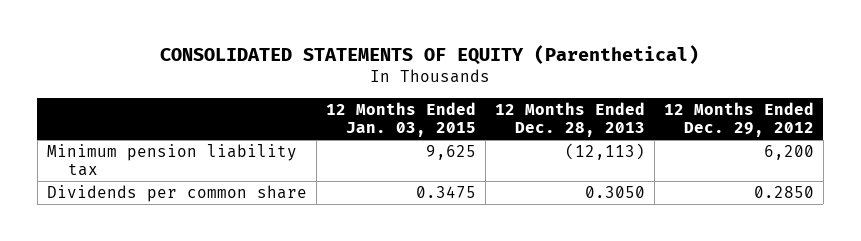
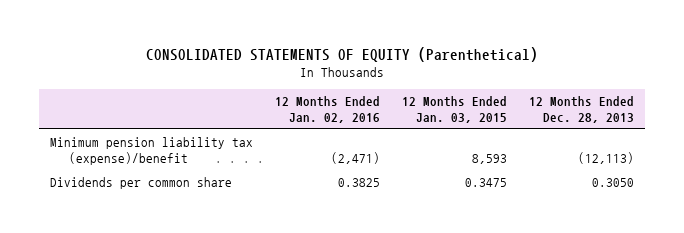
[663,102,814,138] 12 Months Ended Dec. 29, 2012 -> none
none -> [274,95,380,123] 12 Months Ended Jan. 02, 2016
[46,143,297,177] Minimum pension liability tax -> [50,137,254,166] Minimum pension liability tax (expense)/benefit
[425,144,476,160] 9,625 -> [471,154,507,165] 8,593

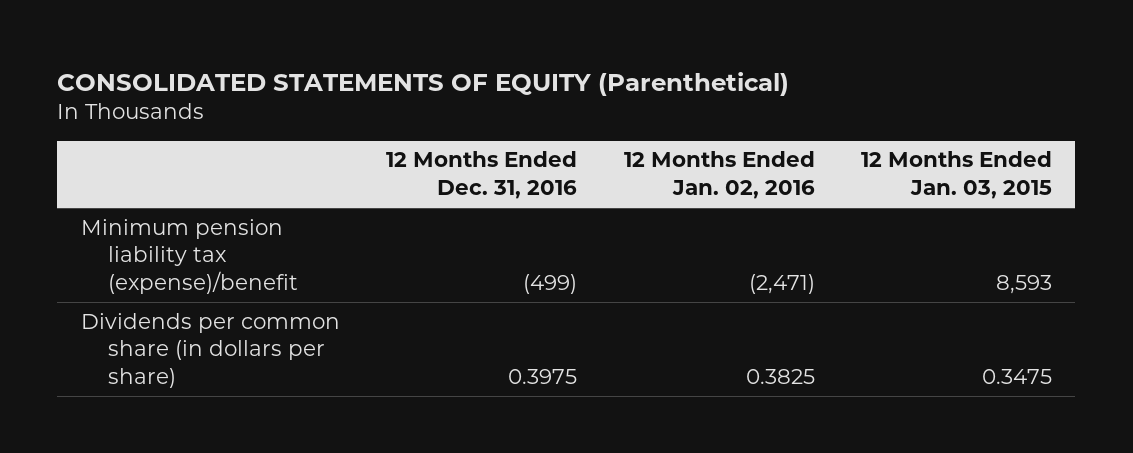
[528,95,634,123] 12 Months Ended Dec. 28, 2013 -> none
none -> [386,151,578,200] 12 Months Ended Dec. 31, 2016
[50,177,233,190] Dividends per common share -> [80,312,340,389] Dividends per common share (in dollars per share)

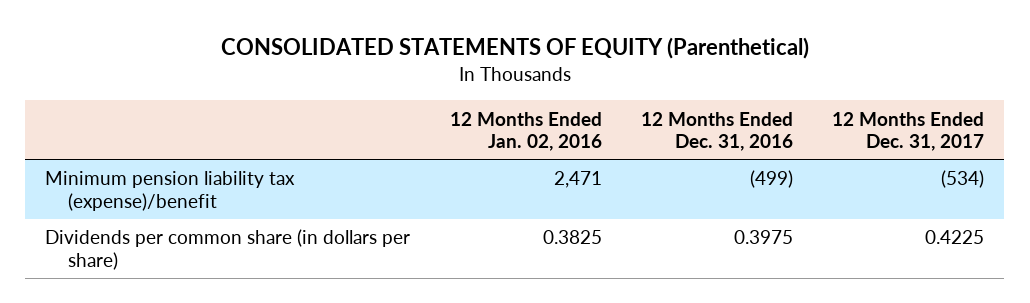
[861,151,1053,200] 12 Months Ended Jan. 03, 2015 -> none
none -> [832,111,985,151] 12 Months Ended Dec. 31, 2017
[748,274,815,295] (2,471) -> [553,171,602,189] 2,471

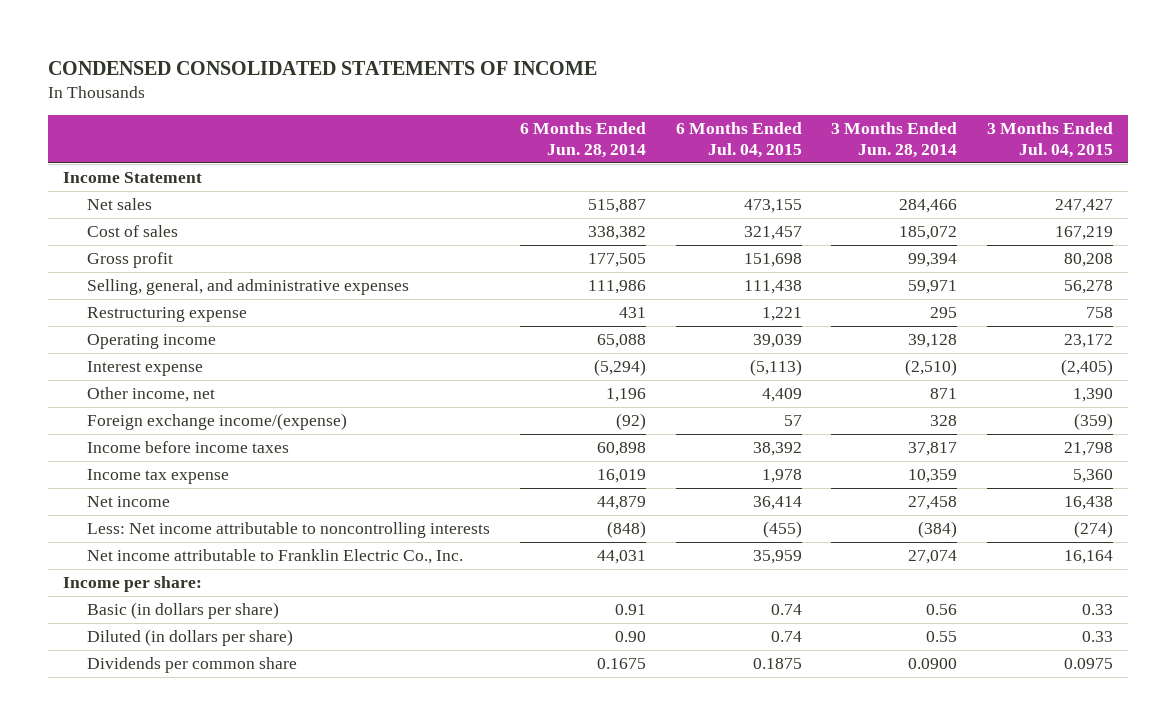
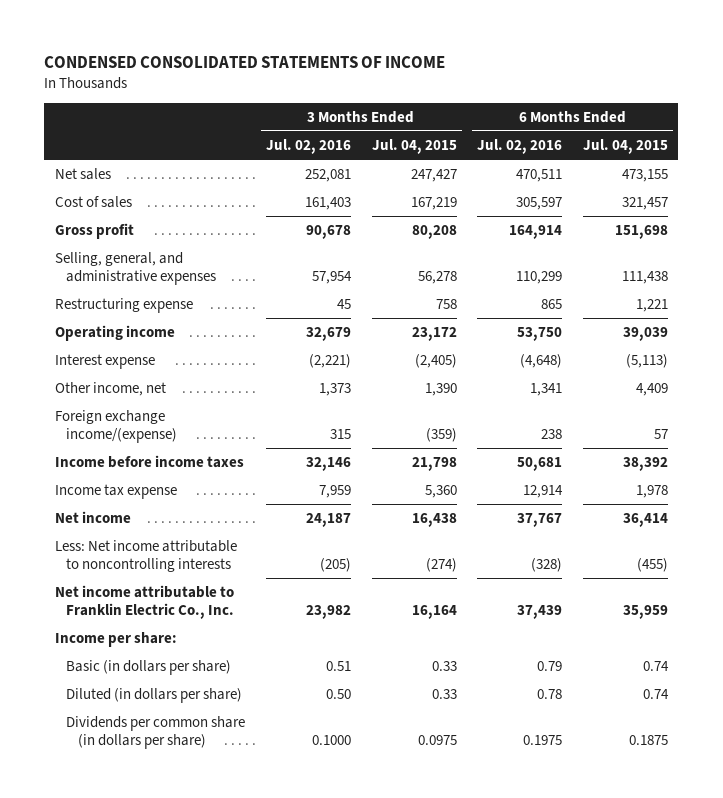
[519,122,646,158] 6 Months Ended Jun. 28, 2014 -> none
[831,122,958,158] 3 Months Ended Jun. 28, 2014 -> none
none -> [266,138,352,154] Jul. 02, 2016
none -> [477,138,563,154] Jul. 02, 2016
[63,171,203,183] Income Statement -> none
[86,656,297,673] Dividends per common share -> [66,716,246,750] Dividends per common share (in dollars per share)

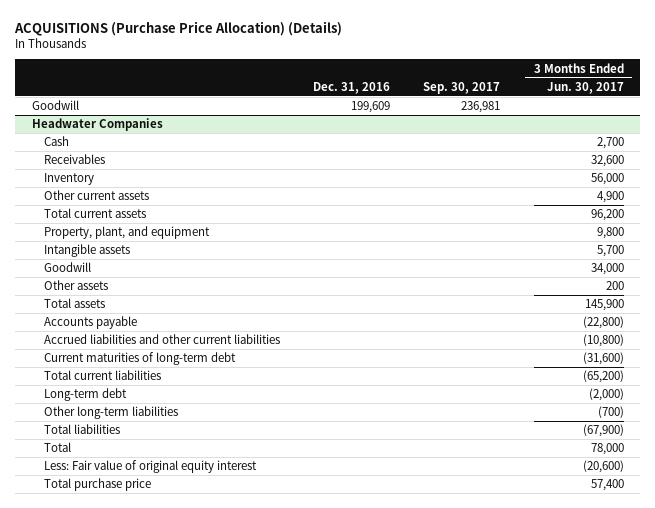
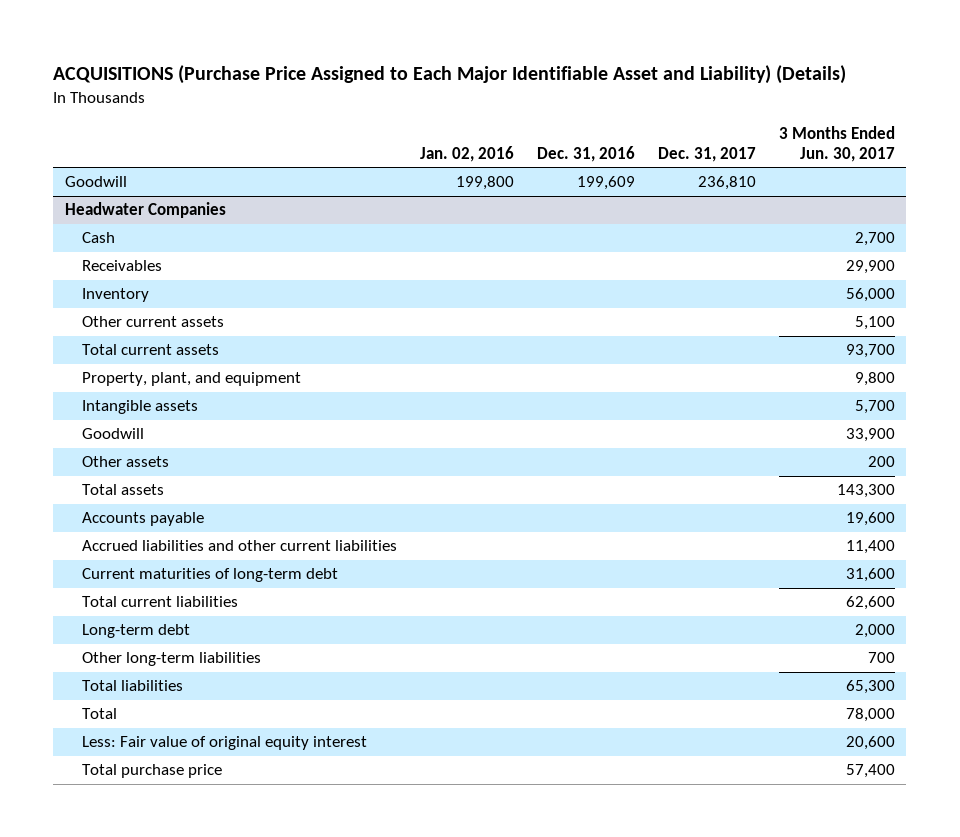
[13,20,342,36] ACQUISITIONS (Purchase Price Allocation) (Details) -> [53,64,847,84] ACQUISITIONS (Purchase Price Assigned to Each Major Identifiable Asset and Liability) (Details)
[423,81,501,94] Sep. 30, 2017 -> none
none -> [420,146,515,163] Jan. 02, 2016
none -> [657,147,756,163] Dec. 31, 2017
[590,155,624,168] 32,600 -> [845,260,895,275] 29,900
[596,191,624,204] 4,900 -> [854,316,895,331] 5,100
[590,209,624,222] 96,200 -> [845,344,895,359] 93,700
[590,263,624,276] 34,000 -> [845,428,895,443] 33,900
[584,299,624,312] 145,900 -> [836,484,895,499] 143,300
[582,316,624,330] (22,800) -> [845,512,895,527] 19,600
[582,334,624,348] (10,800) -> [845,540,895,555] 11,400
[582,352,624,366] (31,600) -> [845,568,895,583] 31,600
[582,370,624,384] (65,200) -> [845,596,895,611] 62,600
[588,388,624,402] (2,000) -> [854,624,895,639] 2,000
[597,406,624,419] (700) -> [867,652,895,664] 700
[582,424,624,438] (67,900) -> [845,680,895,695] 65,300
[582,460,624,474] (20,600) -> [845,736,895,751] 20,600

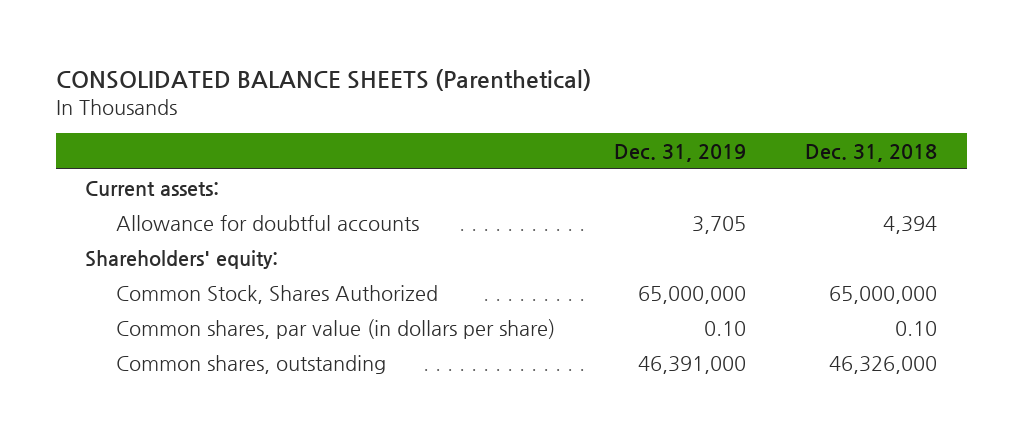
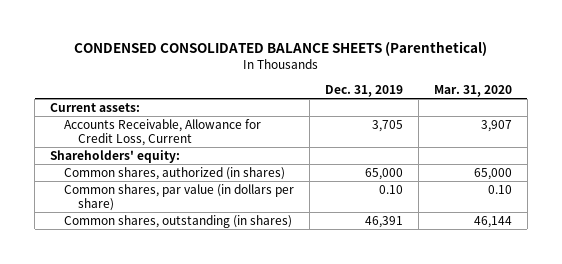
[55,68,591,91] CONSOLIDATED BALANCE SHEETS (Parenthetical) -> [74,41,488,57] CONDENSED CONSOLIDATED BALANCE SHEETS (Parenthetical)
[805,144,938,163] Dec. 31, 2018 -> none
none -> [433,84,512,97] Mar. 31, 2020
[116,214,420,231] Allowance for doubtful accounts -> [63,118,261,146] Accounts Receivable, Allowance for Credit Loss, Current
[116,284,439,304] Common Stock, Shares Authorized -> [63,166,285,180] Common shares, authorized (in shares)
[638,285,747,304] 65,000,000 -> [364,167,403,180] 65,000
[116,354,387,374] Common shares, outstanding -> [63,214,292,228] Common shares, outstanding (in shares)
[638,355,747,374] 46,391,000 -> [364,215,403,228] 46,391

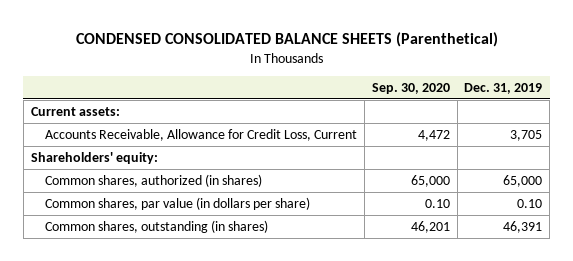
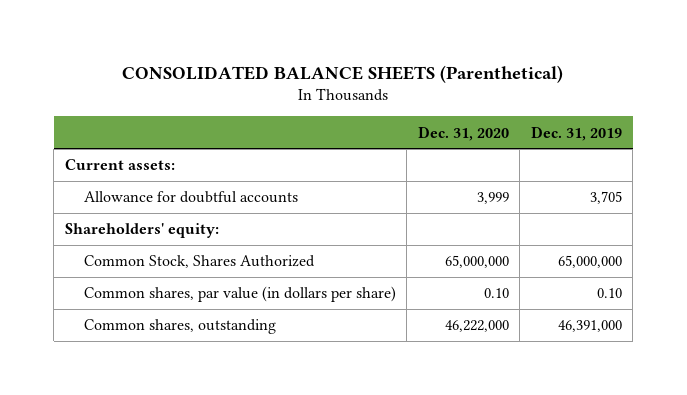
[75,32,498,48] CONDENSED CONSOLIDATED BALANCE SHEETS (Parenthetical) -> [122,64,564,83] CONSOLIDATED BALANCE SHEETS (Parenthetical)
[371,82,450,94] Sep. 30, 2020 -> none
none -> [417,125,509,141] Dec. 31, 2020
[45,128,358,141] Accounts Receivable, Allowance for Credit Loss, Current -> [83,191,298,204] Allowance for doubtful accounts
[45,173,263,187] Common shares, authorized (in shares) -> [83,255,315,269] Common Stock, Shares Authorized
[503,174,543,187] 65,000 -> [557,255,622,269] 65,000,000
[45,219,269,233] Common shares, outstanding (in shares) -> [83,319,276,335] Common shares, outstanding
[503,220,543,233] 46,391 -> [557,320,622,333] 46,391,000

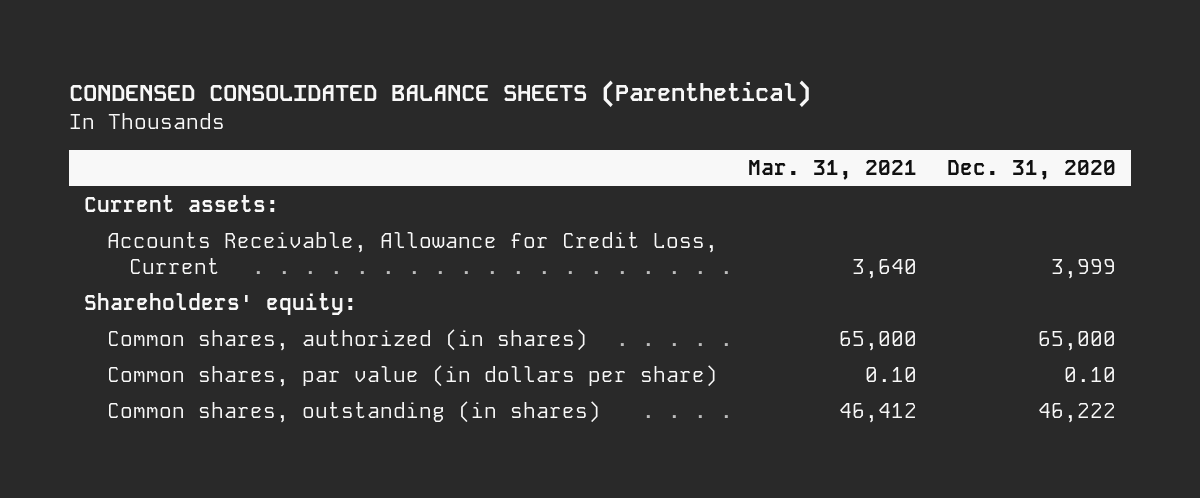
[122,64,564,83] CONSOLIDATED BALANCE SHEETS (Parenthetical) -> [69,80,812,109] CONDENSED CONSOLIDATED BALANCE SHEETS (Parenthetical)
[530,125,622,141] Dec. 31, 2019 -> none
none -> [747,159,917,180] Mar. 31, 2021
[83,191,298,204] Allowance for doubtful accounts -> [106,232,718,275] Accounts Receivable, Allowance for Credit Loss, Current
[83,255,315,269] Common Stock, Shares Authorized -> [106,329,588,352] Common shares, authorized (in shares)
[444,255,509,269] 65,000,000 -> [1037,331,1116,352] 65,000
[83,319,276,335] Common shares, outstanding -> [106,401,601,424] Common shares, outstanding (in shares)
[444,320,509,333] 46,222,000 -> [1037,403,1116,424] 46,222

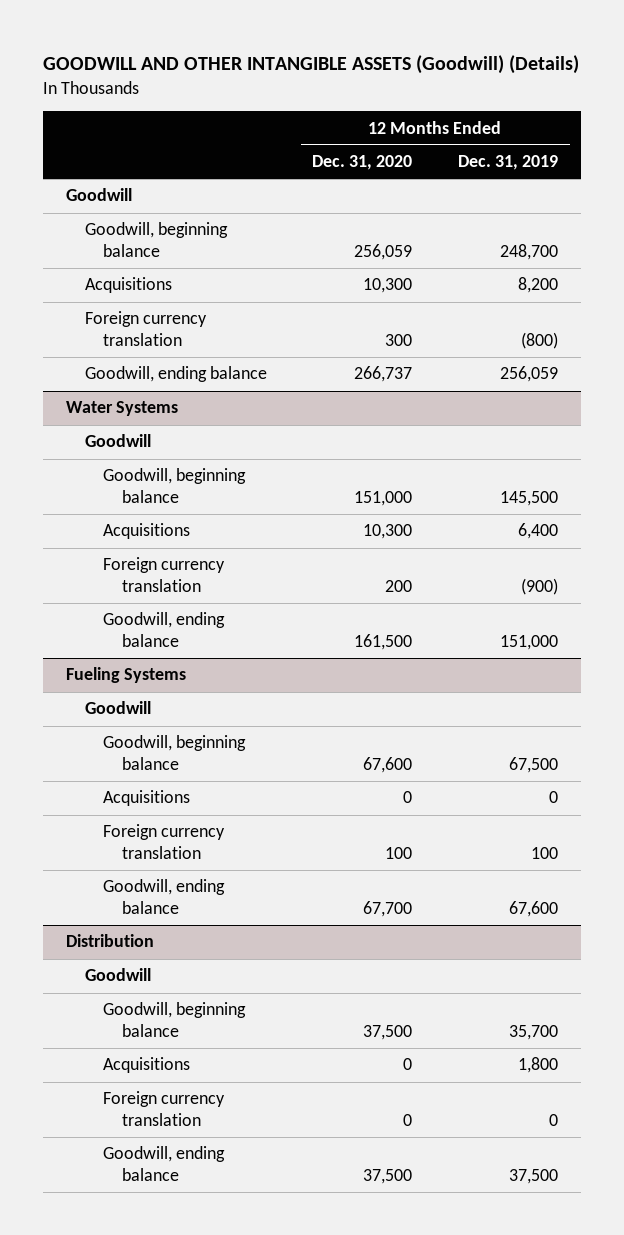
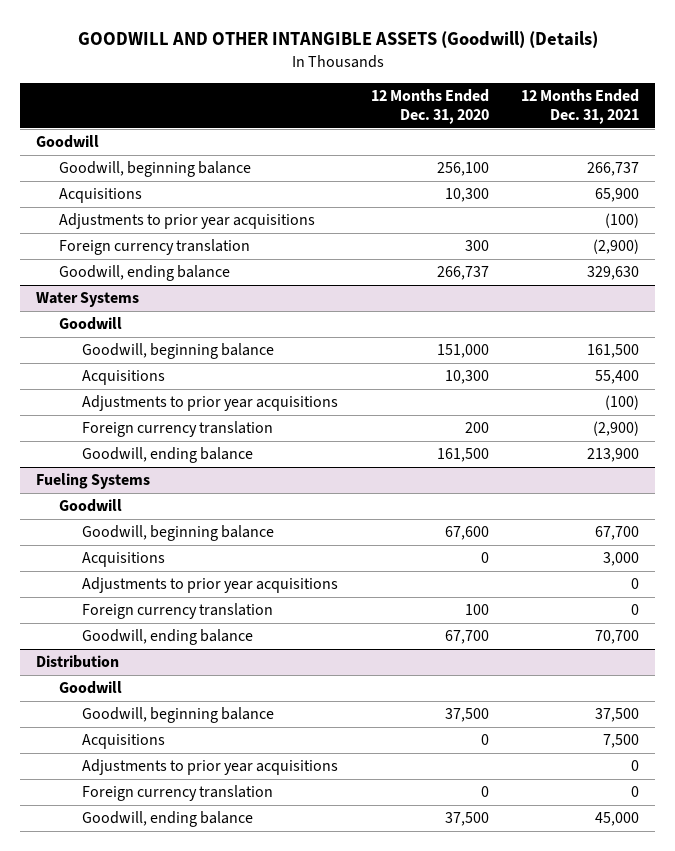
[458,155,559,171] Dec. 31, 2019 -> none
none -> [521,88,640,125] 12 Months Ended Dec. 31, 2021
[354,243,413,260] 256,059 -> [436,162,489,177] 256,100
none -> [59,213,316,230] Adjustments to prior year acquisitions
none -> [81,395,338,412] Adjustments to prior year acquisitions
none -> [81,577,338,594] Adjustments to prior year acquisitions
none -> [81,759,338,776] Adjustments to prior year acquisitions

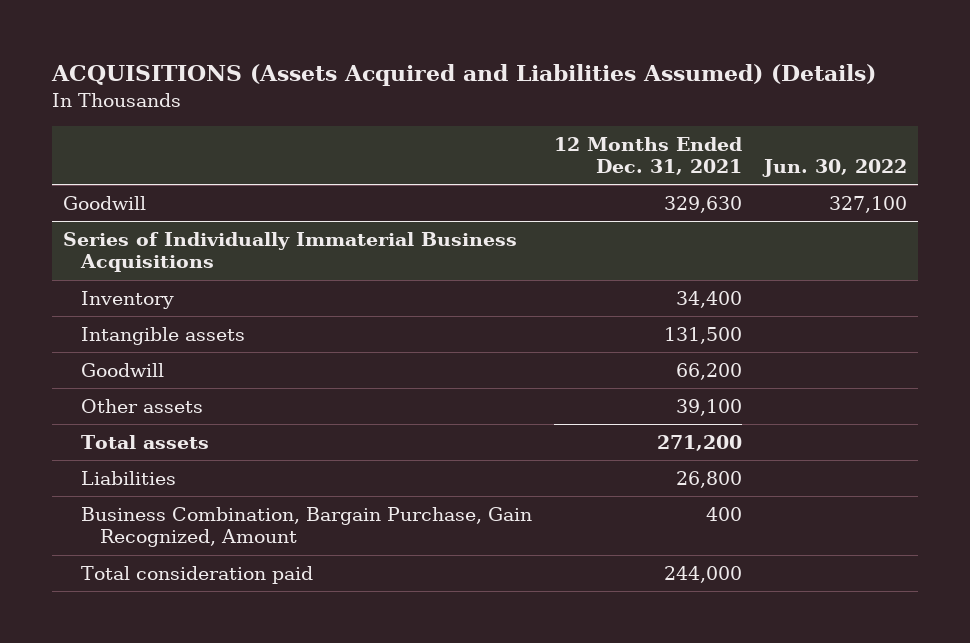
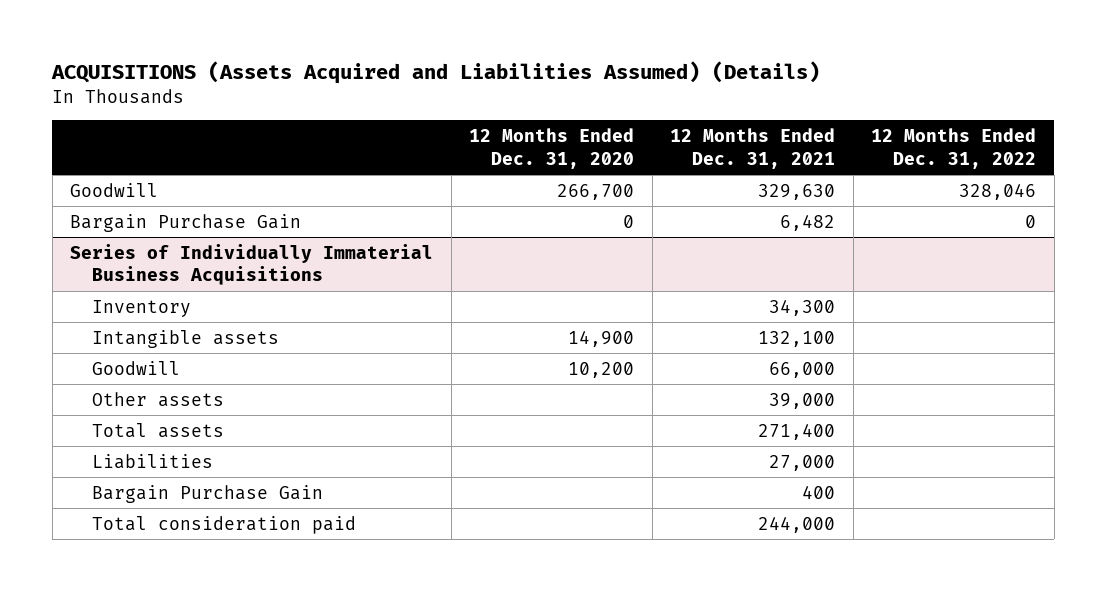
[761,159,907,178] Jun. 30, 2022 -> none
none -> [469,128,635,169] 12 Months Ended Dec. 31, 2020
none -> [871,128,1037,169] 12 Months Ended Dec. 31, 2022
none -> [70,213,302,232] Bargain Purchase Gain
[676,290,743,308] 34,400 -> [769,298,836,316] 34,300
[664,326,743,344] 131,500 -> [758,330,836,347] 132,100
[676,362,743,380] 66,200 -> [769,361,836,378] 66,000
[676,398,743,416] 39,100 -> [769,392,836,409] 39,000
[657,434,743,451] 271,200 -> [758,422,836,440] 271,400
[676,470,743,488] 26,800 -> [769,454,836,471] 27,000
[81,506,533,548] Business Combination, Bargain Purchase, Gain Recognized, Amount -> [92,484,324,503] Bargain Purchase Gain

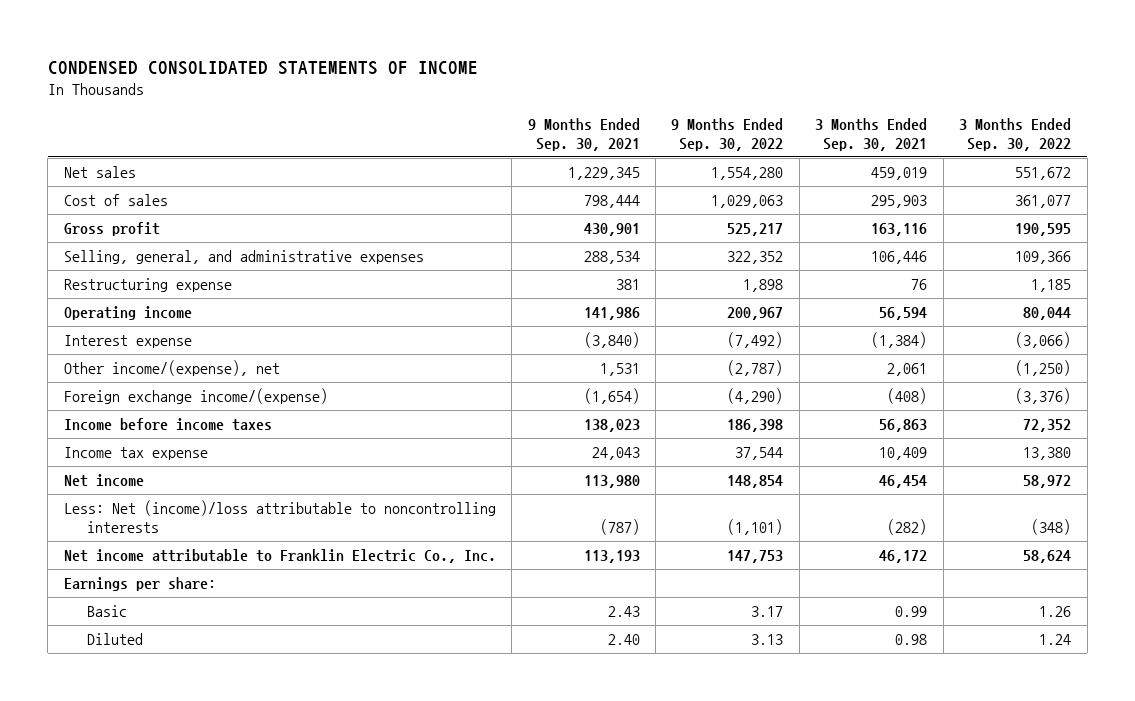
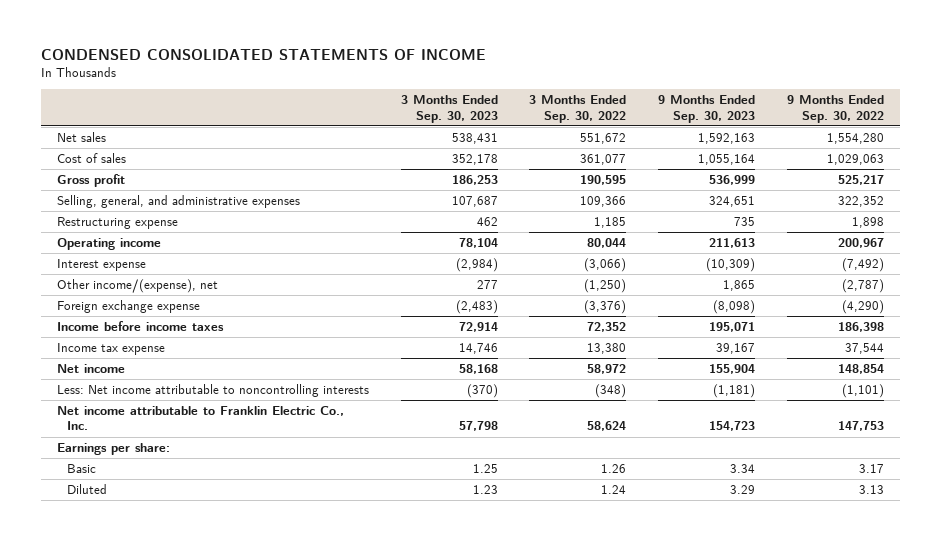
[527,118,640,152] 9 Months Ended Sep. 30, 2021 -> none
[815,118,928,152] 3 Months Ended Sep. 30, 2021 -> none
none -> [400,95,498,123] 3 Months Ended Sep. 30, 2023
none -> [658,95,756,123] 9 Months Ended Sep. 30, 2023
[63,387,328,404] Foreign exchange income/(expense) -> [56,300,200,314] Foreign exchange expense
[63,499,496,533] Less: Net (income)/loss attributable to noncontrolling interests -> [56,384,369,398] Less: Net income attributable to noncontrolling interests

